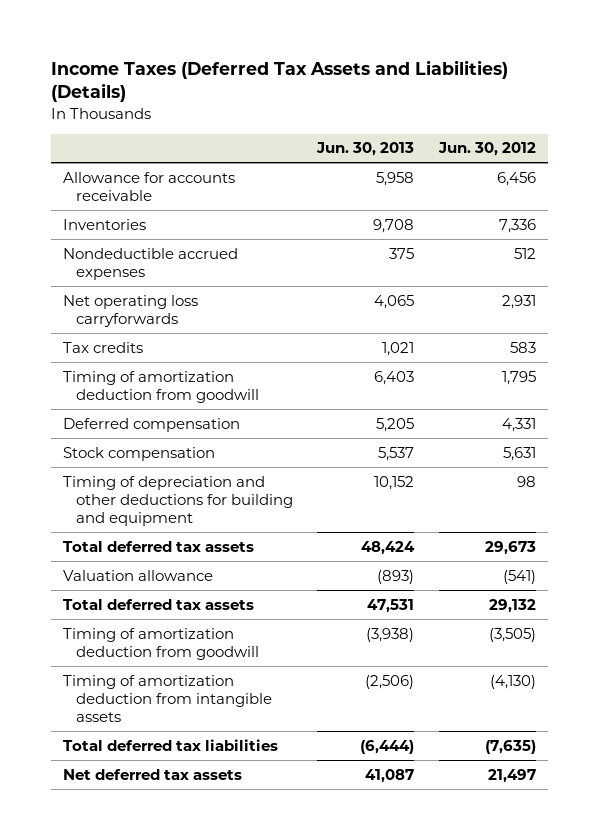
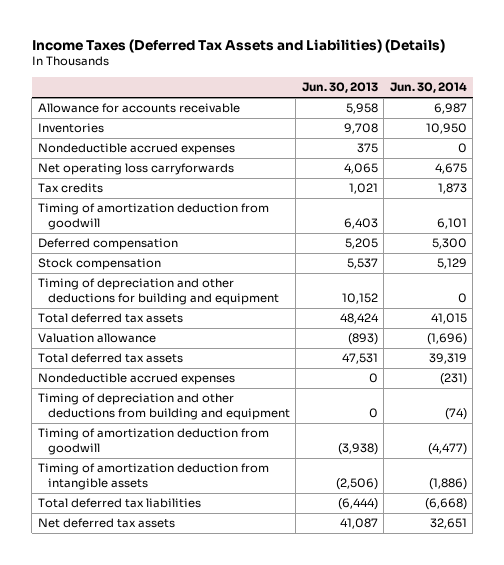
[437,142,536,157] Jun. 30, 2012 -> none
none -> [389,82,467,94] Jun. 30, 2014
none -> [37,373,235,386] Nondeductible accrued expenses
none -> [37,393,290,421] Timing of depreciation and other deductions from building and equipment

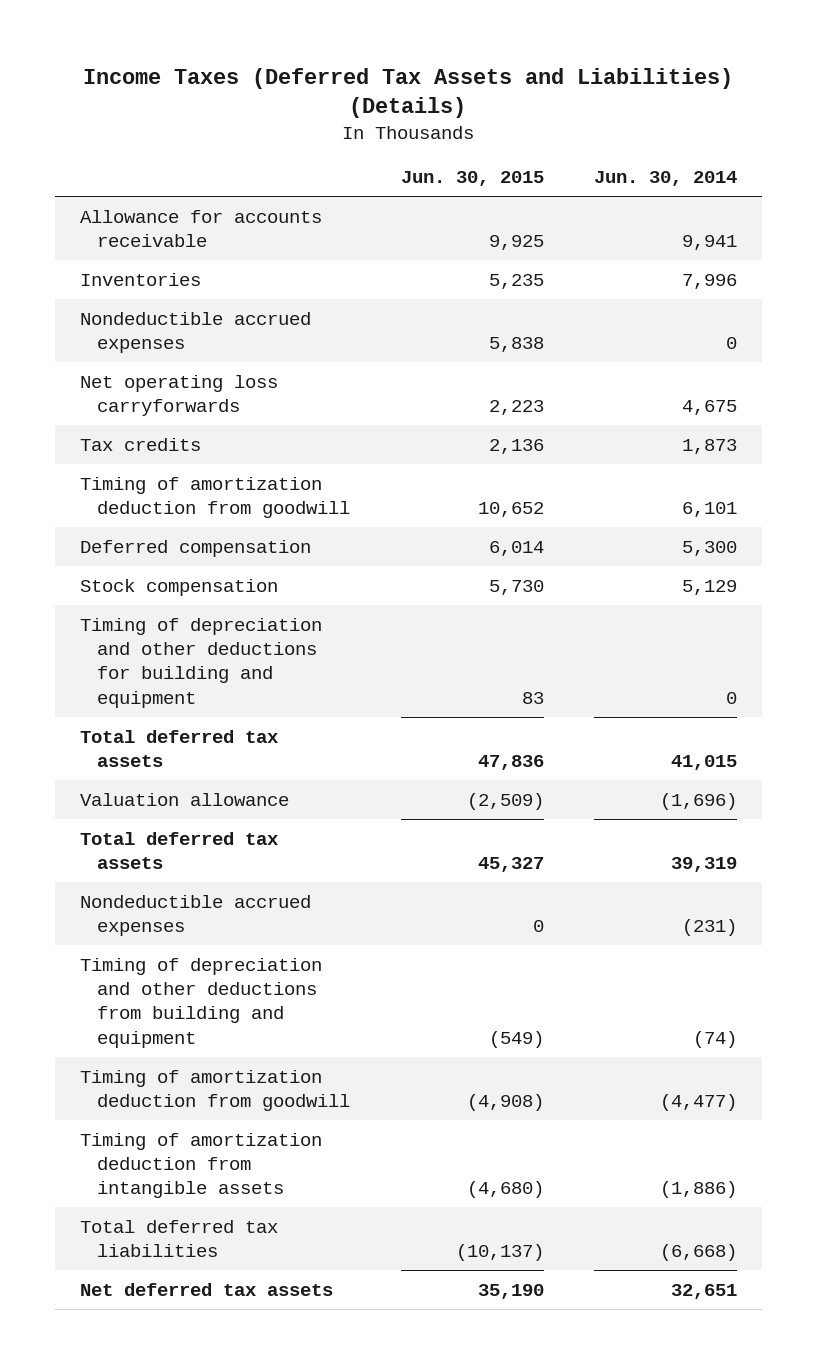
[301,82,378,94] Jun. 30, 2013 -> none
none -> [400,171,544,187] Jun. 30, 2015
[433,103,467,115] 6,987 -> [682,234,738,250] 9,941
[425,123,467,135] 10,950 -> [682,273,738,289] 7,996

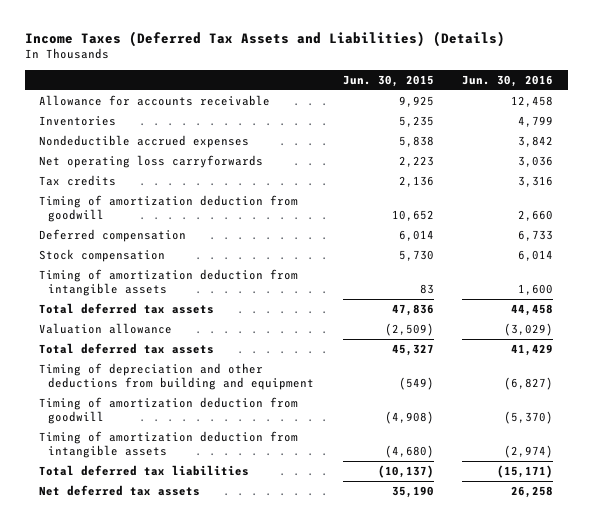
[594,171,738,187] Jun. 30, 2014 -> none
none -> [462,74,554,87] Jun. 30, 2016
[79,617,322,708] Timing of depreciation and other deductions for building and equipment -> none
none -> [39,269,299,296] Timing of amortization deduction from intangible assets
[79,894,311,936] Nondeductible accrued expenses -> none

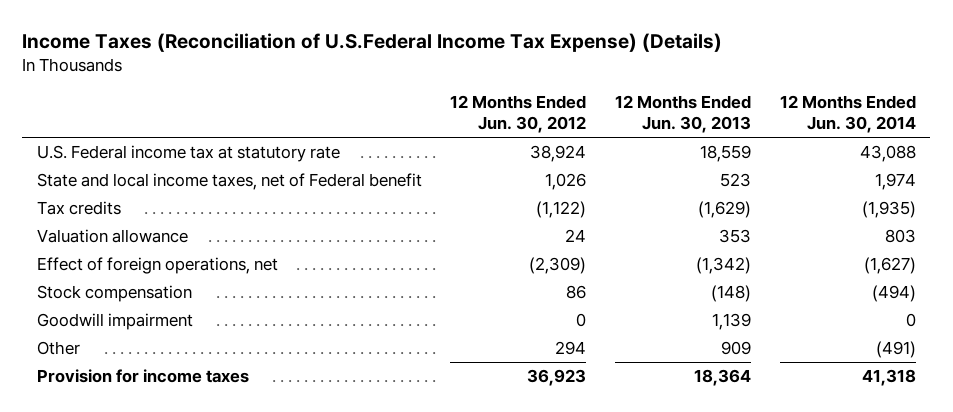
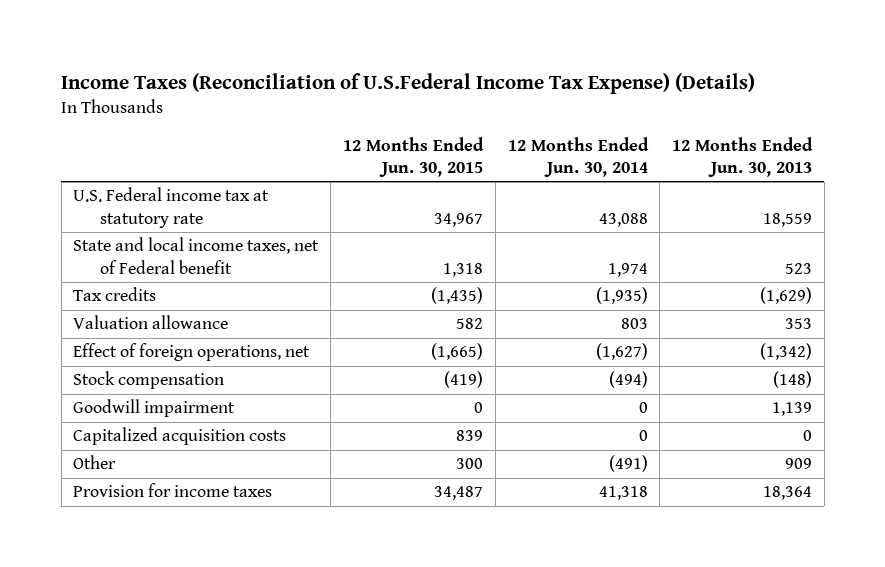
[450,95,587,134] 12 Months Ended Jun. 30, 2012 -> none
none -> [342,136,484,178] 12 Months Ended Jun. 30, 2015
none -> [73,427,287,446] Capitalized acquisition costs

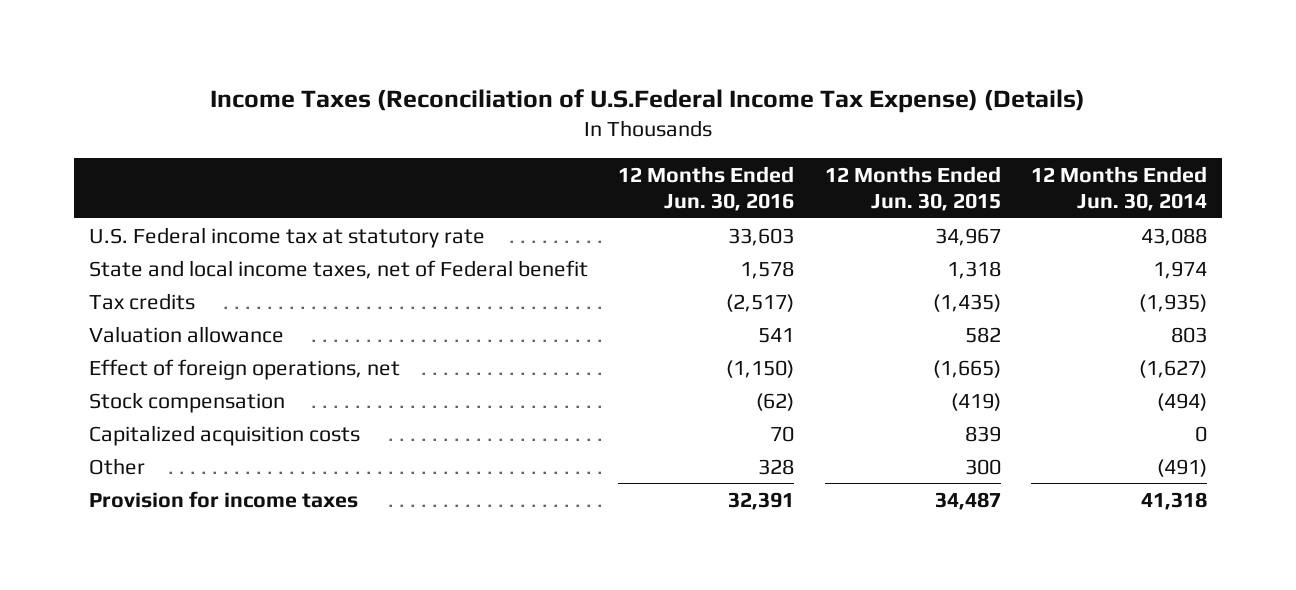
[672,136,814,178] 12 Months Ended Jun. 30, 2013 -> none
none -> [618,165,795,212] 12 Months Ended Jun. 30, 2016
[73,399,236,418] Goodwill impairment -> none

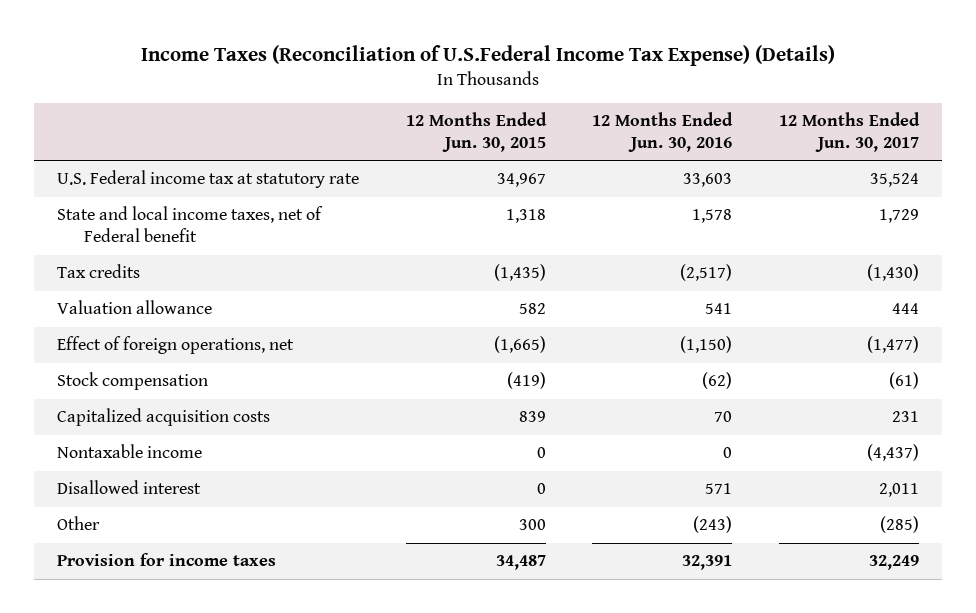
[1030,165,1207,212] 12 Months Ended Jun. 30, 2014 -> none
none -> [778,111,920,152] 12 Months Ended Jun. 30, 2017
none -> [57,444,203,459] Nontaxable income
none -> [57,480,202,495] Disallowed interest
[758,458,795,475] 328 -> [693,516,733,534] (243)

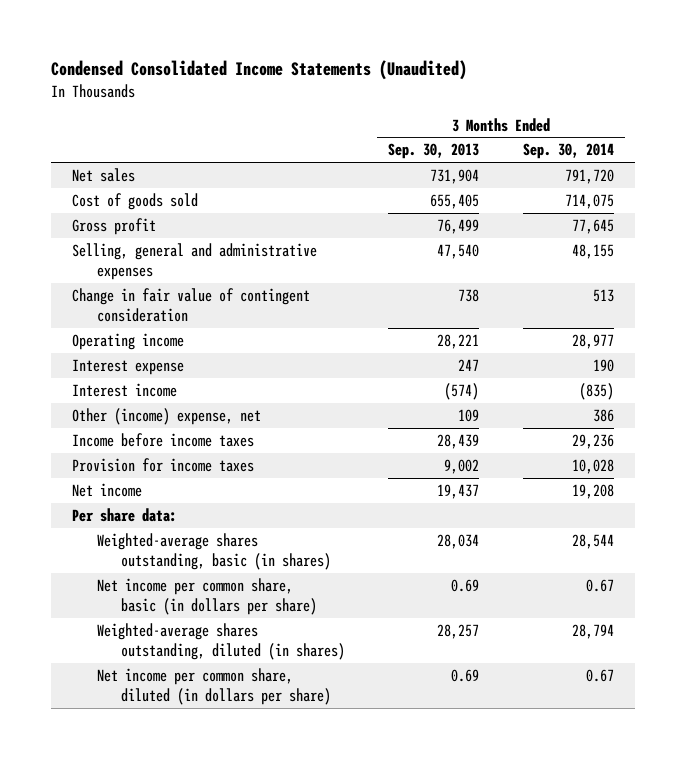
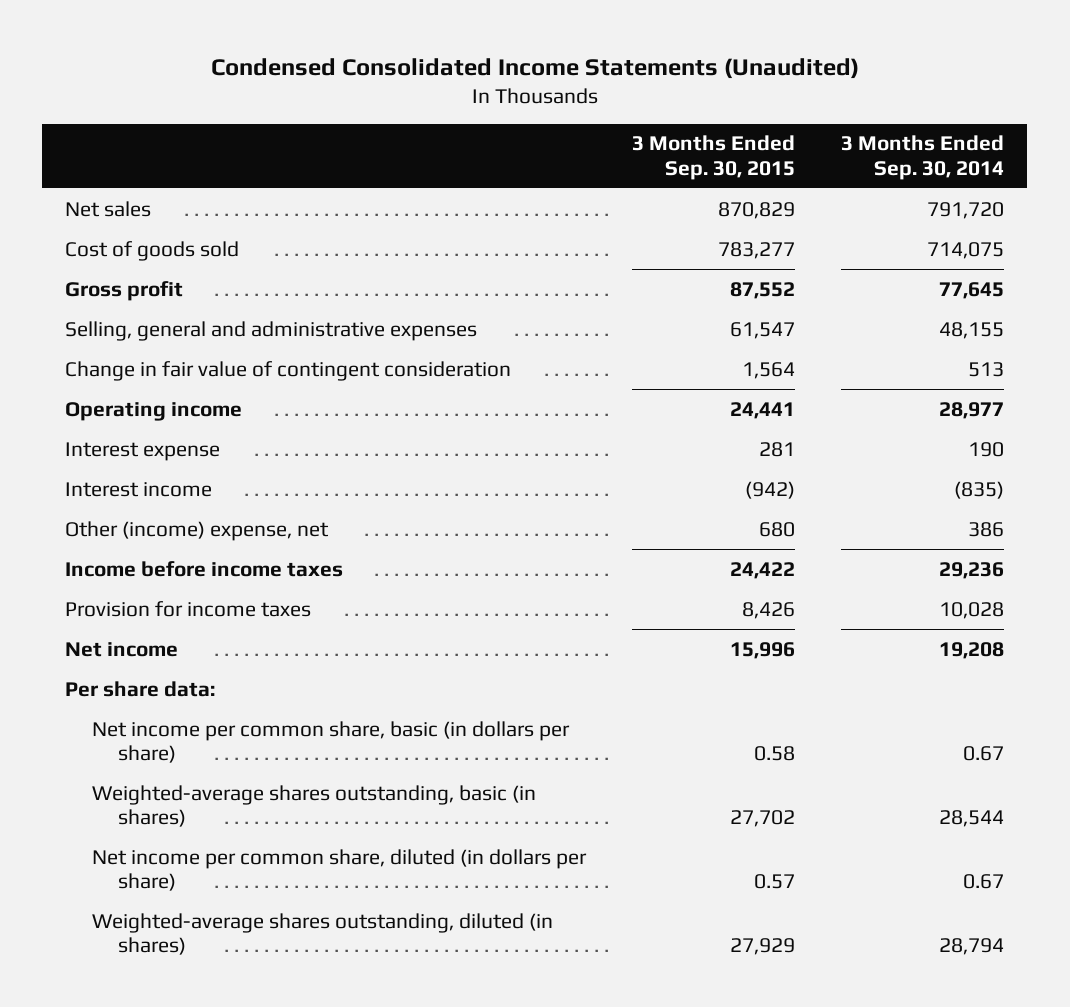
[388,143,480,160] Sep. 30, 2013 -> none
none -> [631,135,795,180] 3 Months Ended Sep. 30, 2015
[96,532,331,571] Weighted-average shares outstanding, basic (in shares) -> [91,784,536,828] Weighted-average shares outstanding, basic (in shares)
[96,622,345,661] Weighted-average shares outstanding, diluted (in shares) -> [91,912,553,956] Weighted-average shares outstanding, diluted (in shares)

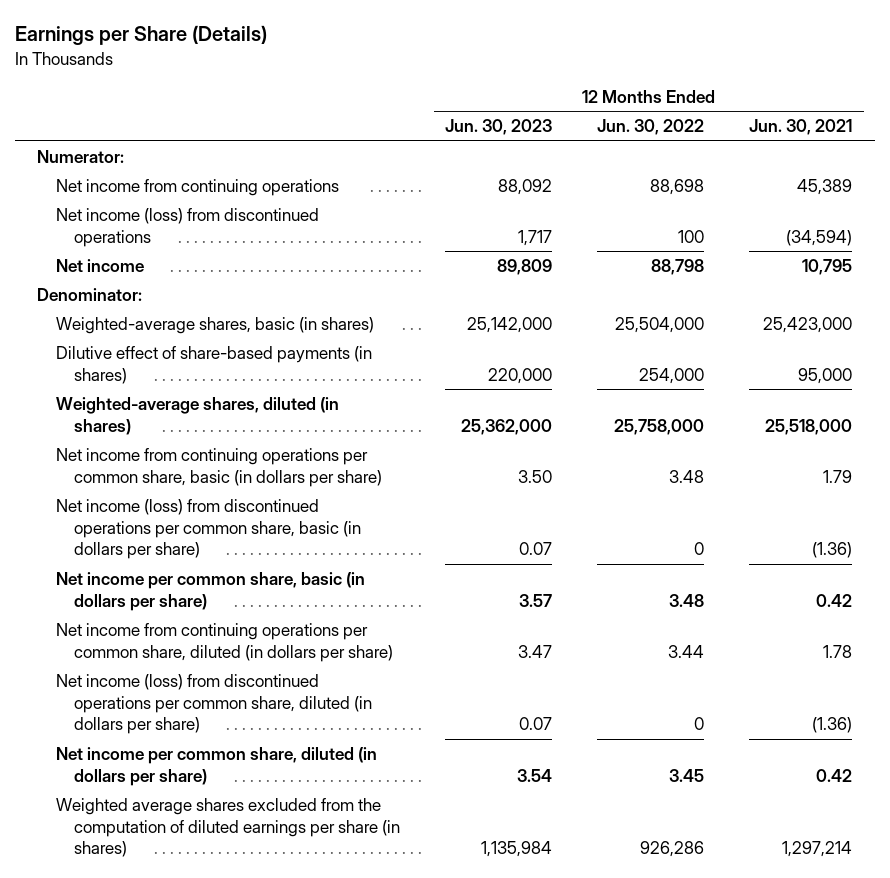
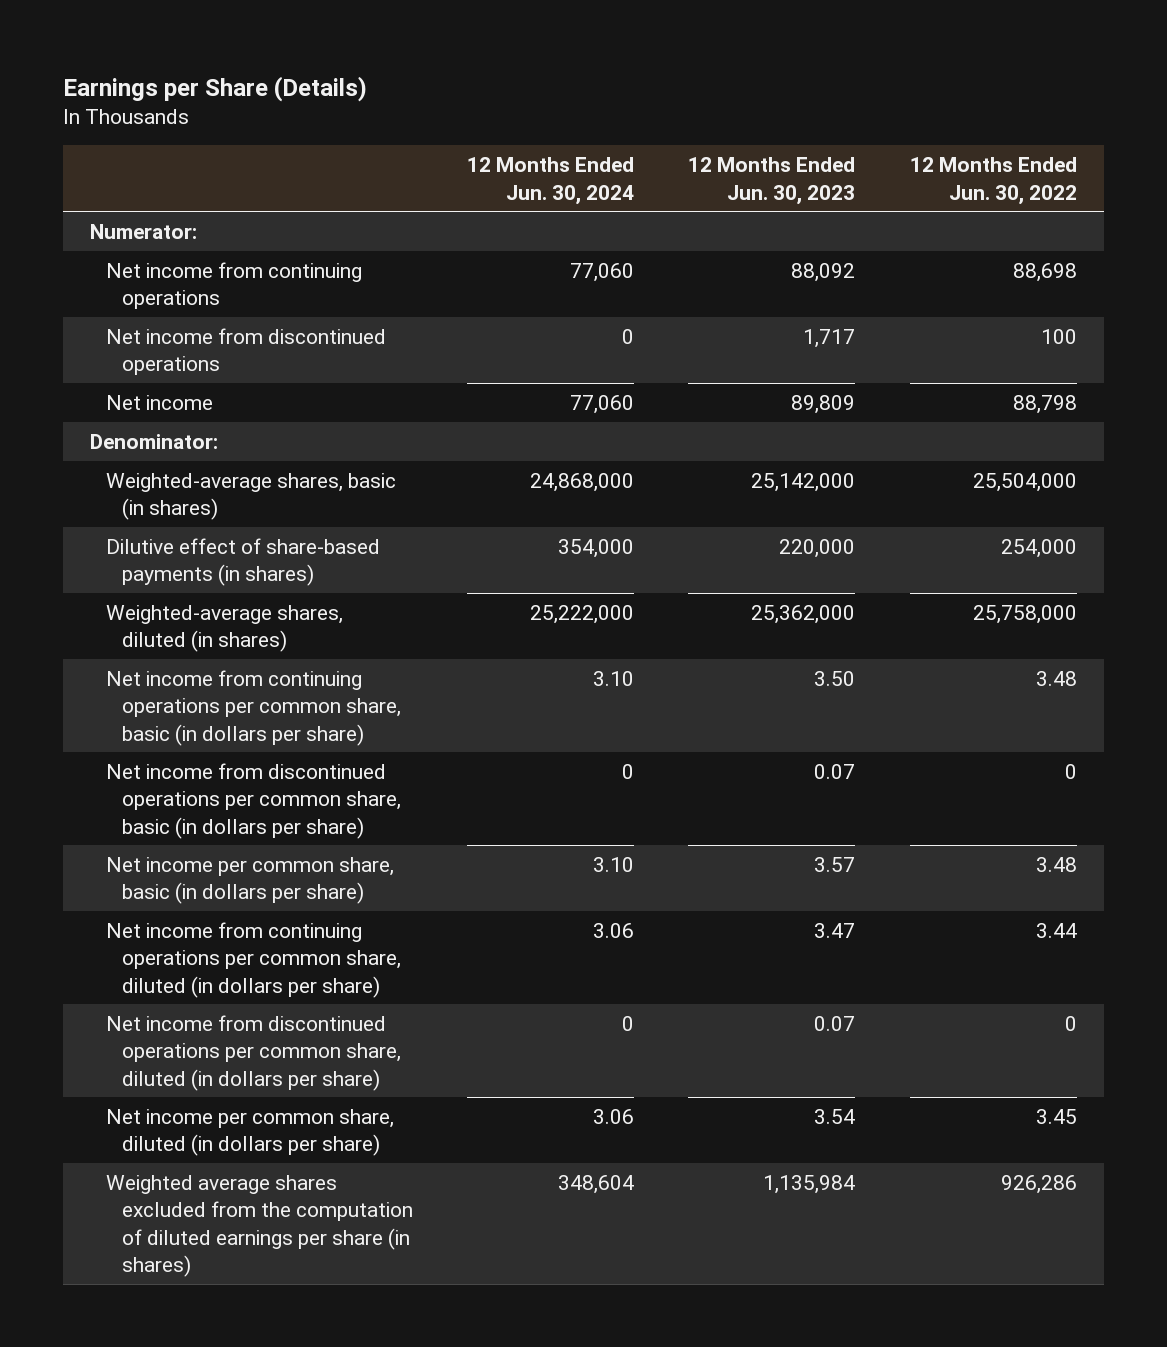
[749,119,853,136] Jun. 30, 2021 -> none
none -> [466,157,634,205] 12 Months Ended Jun. 30, 2024
[55,208,319,247] Net income (loss) from discontinued operations -> [106,327,387,376] Net income from discontinued operations
[55,499,361,560] Net income (loss) from discontinued operations per common share, basic (in dollars per share) -> [106,762,401,839] Net income from discontinued operations per common share, basic (in dollars per share)
[55,674,372,735] Net income (loss) from discontinued operations per common share, diluted (in dollars per share) -> [106,1014,401,1091] Net income from discontinued operations per common share, diluted (in dollars per share)

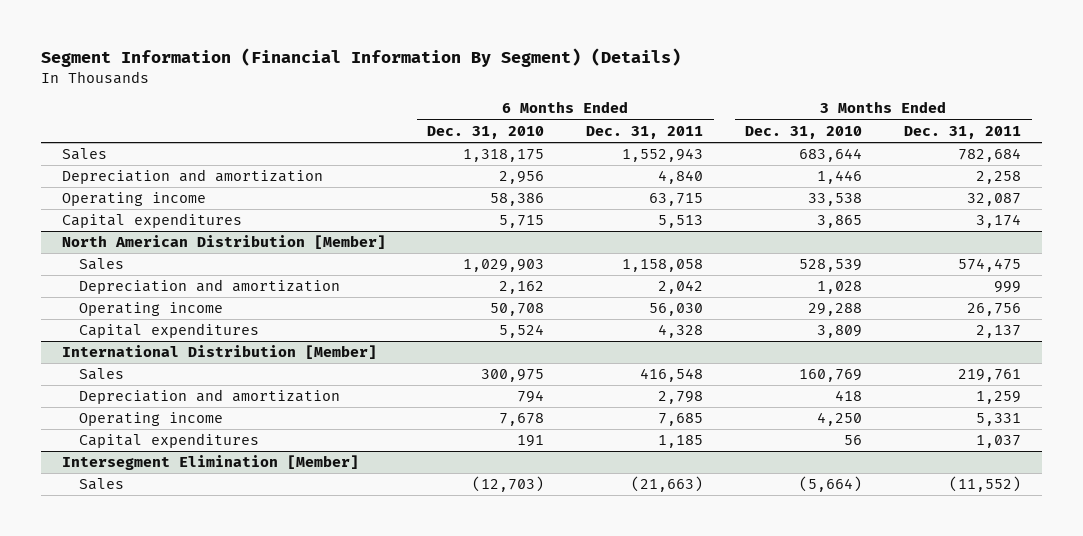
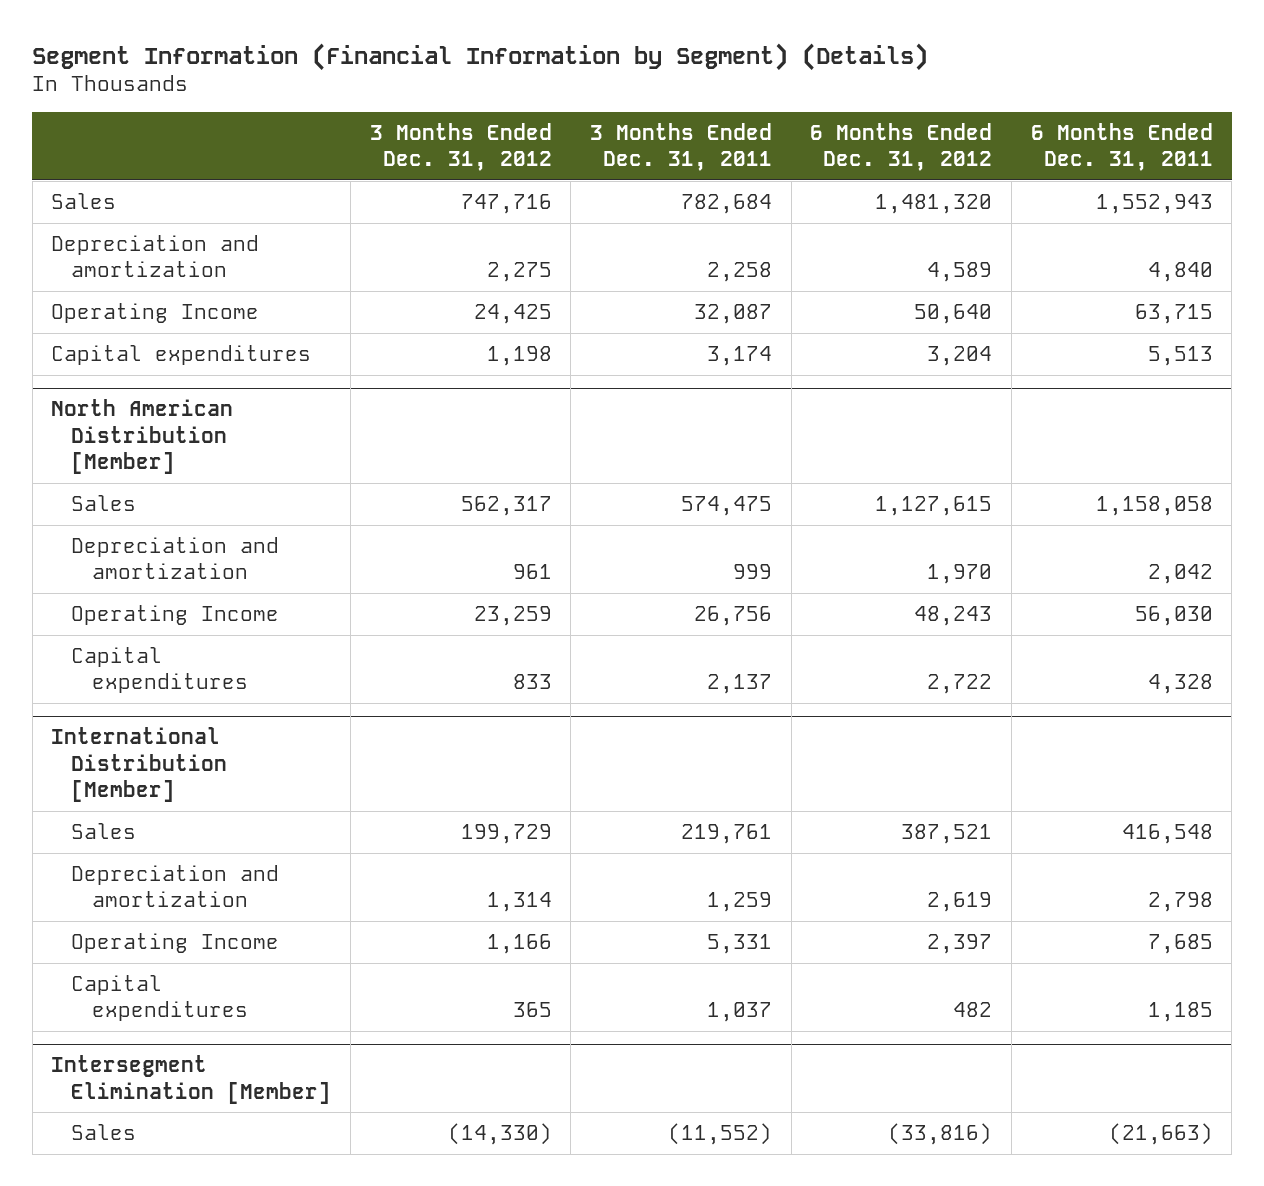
[40,48,681,68] Segment Information (Financial Information By Segment) (Details) -> [32,42,929,71] Segment Information (Financial Information by Segment) (Details)
[427,125,545,139] Dec. 31, 2010 -> none
[745,125,863,139] Dec. 31, 2010 -> none
none -> [369,122,552,172] 3 Months Ended Dec. 31, 2012
none -> [810,122,993,172] 6 Months Ended Dec. 31, 2012
[61,192,206,207] Operating income -> [51,302,260,323] Operating Income
[79,302,224,317] Operating income -> [71,604,280,625] Operating Income
[79,412,224,427] Operating income -> [71,932,280,953] Operating Income

